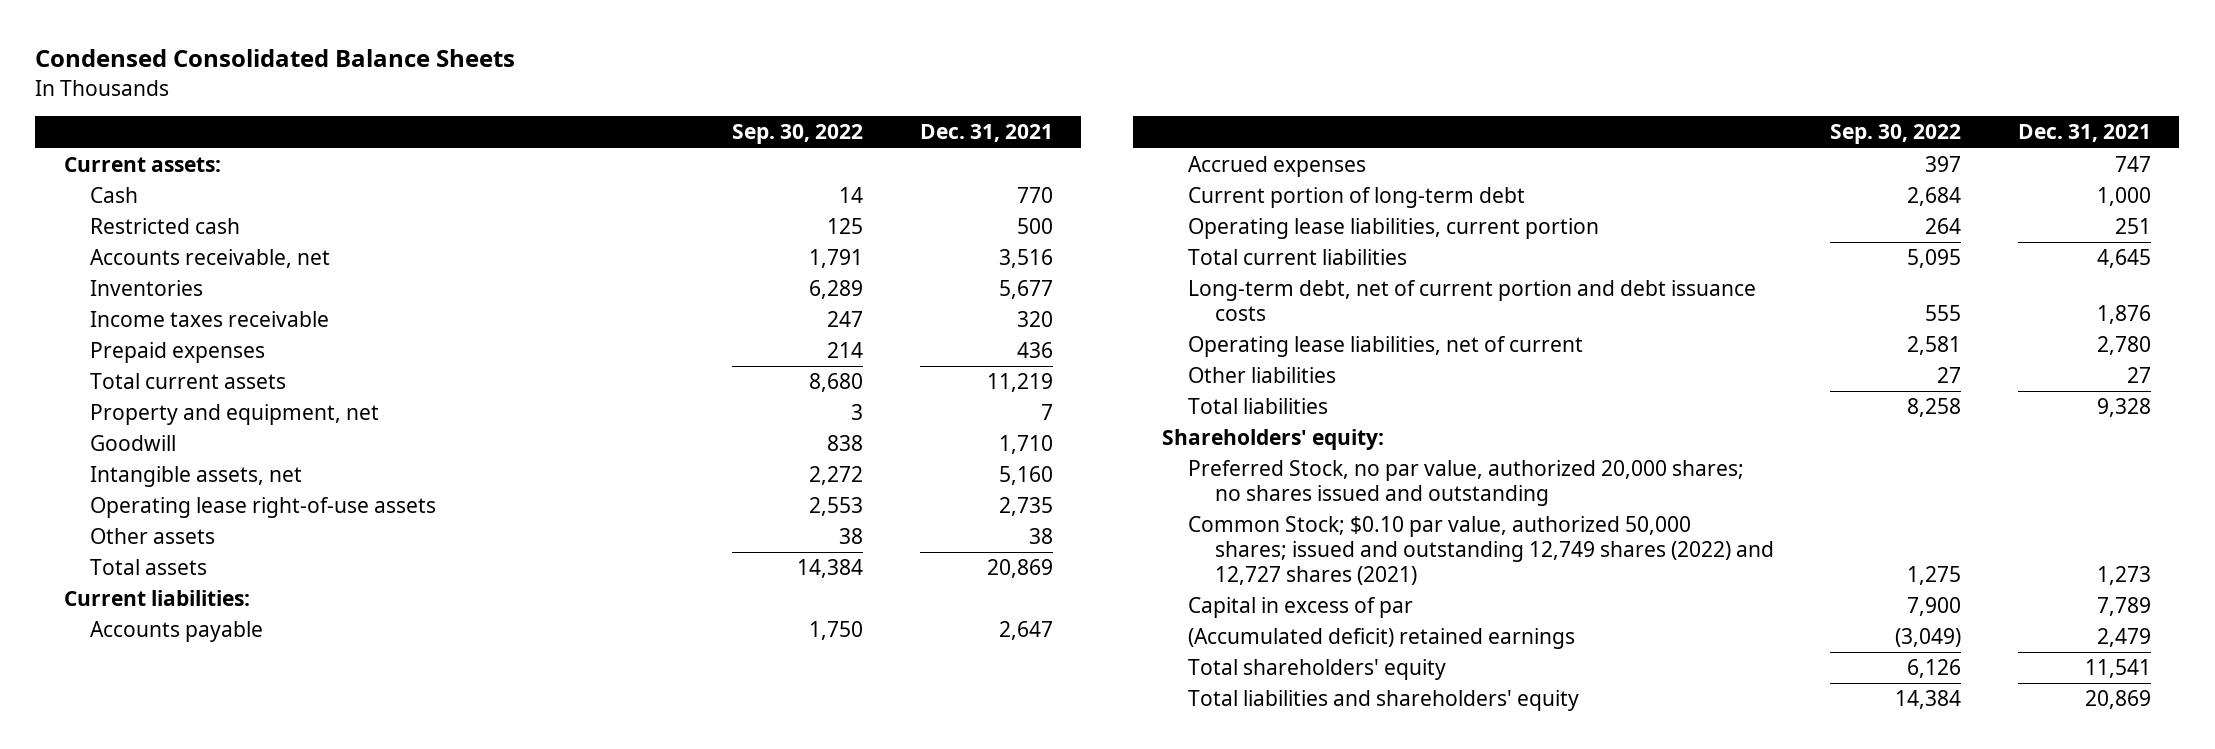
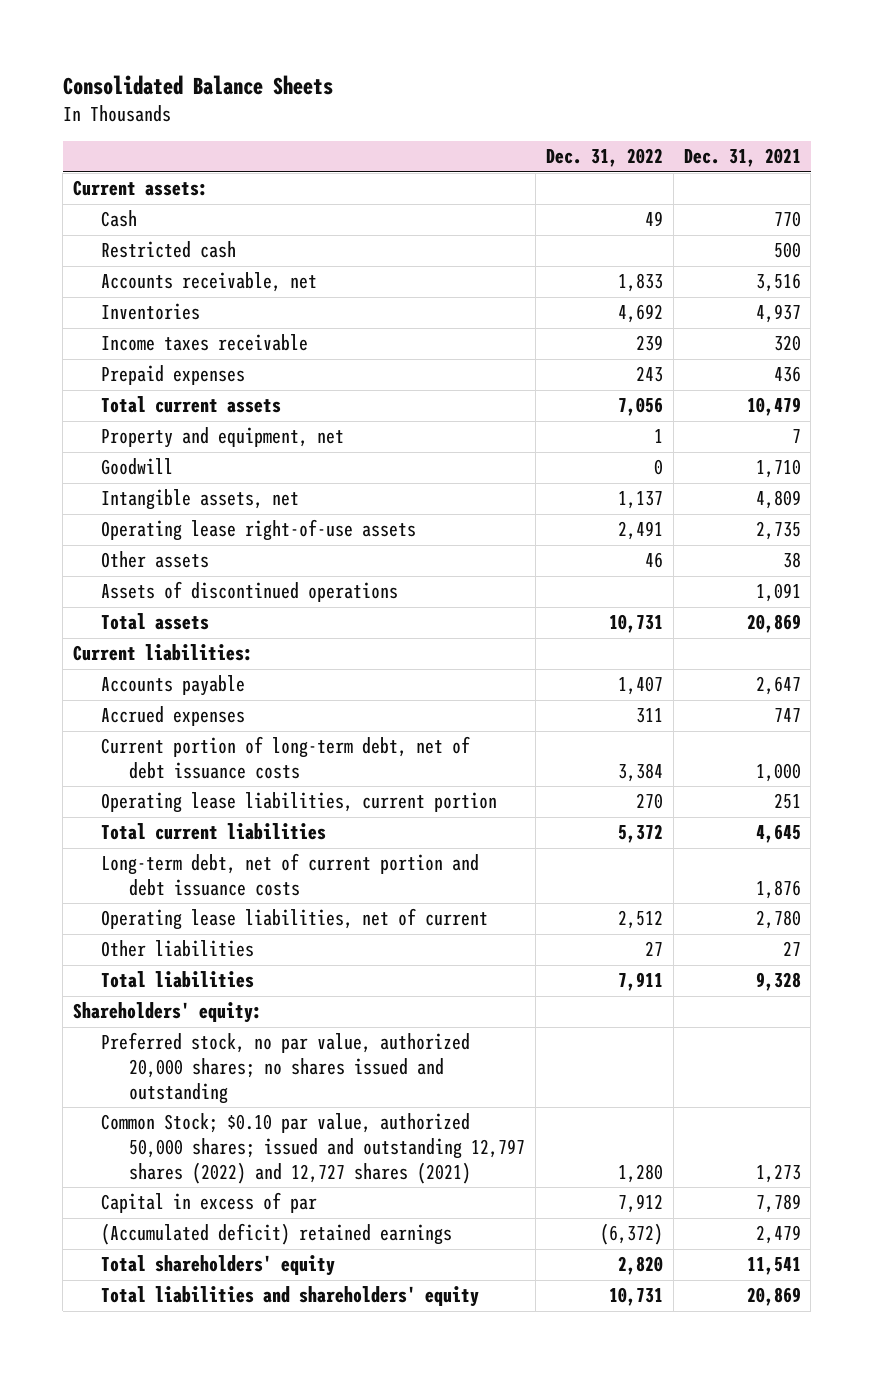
[35,49,516,68] Condensed Consolidated Balance Sheets -> [62,75,333,96] Consolidated Balance Sheets
[732,124,864,145] Sep. 30, 2022 -> none
none -> [545,148,663,168] Dec. 31, 2022
[999,280,1054,300] 5,677 -> [755,304,801,324] 4,937
[987,373,1054,393] 11,219 -> [746,397,801,417] 10,479
[999,466,1054,486] 5,160 -> [755,490,801,510] 4,809
none -> [101,581,399,603] Assets of discontinued operations
[1188,187,1526,209] Current portion of long-term debt -> [101,736,471,780] Current portion of long-term debt, net of debt issuance costs
[1188,460,1745,506] Preferred Stock, no par value, authorized 20,000 shares; no shares issued and outstanding -> [101,1032,471,1105] Preferred stock, no par value, authorized 20,000 shares; no shares issued and outstanding
[1188,516,1774,585] Common Stock; $0.10 par value, authorized 50,000 shares; issued and outstanding 12,749 shares (2022) and 12,727 shares (2021) -> [101,1113,526,1185] Common Stock; $0.10 par value, authorized 50,000 shares; issued and outstanding 12,797 shares (2022) and 12,727 shares (2021)

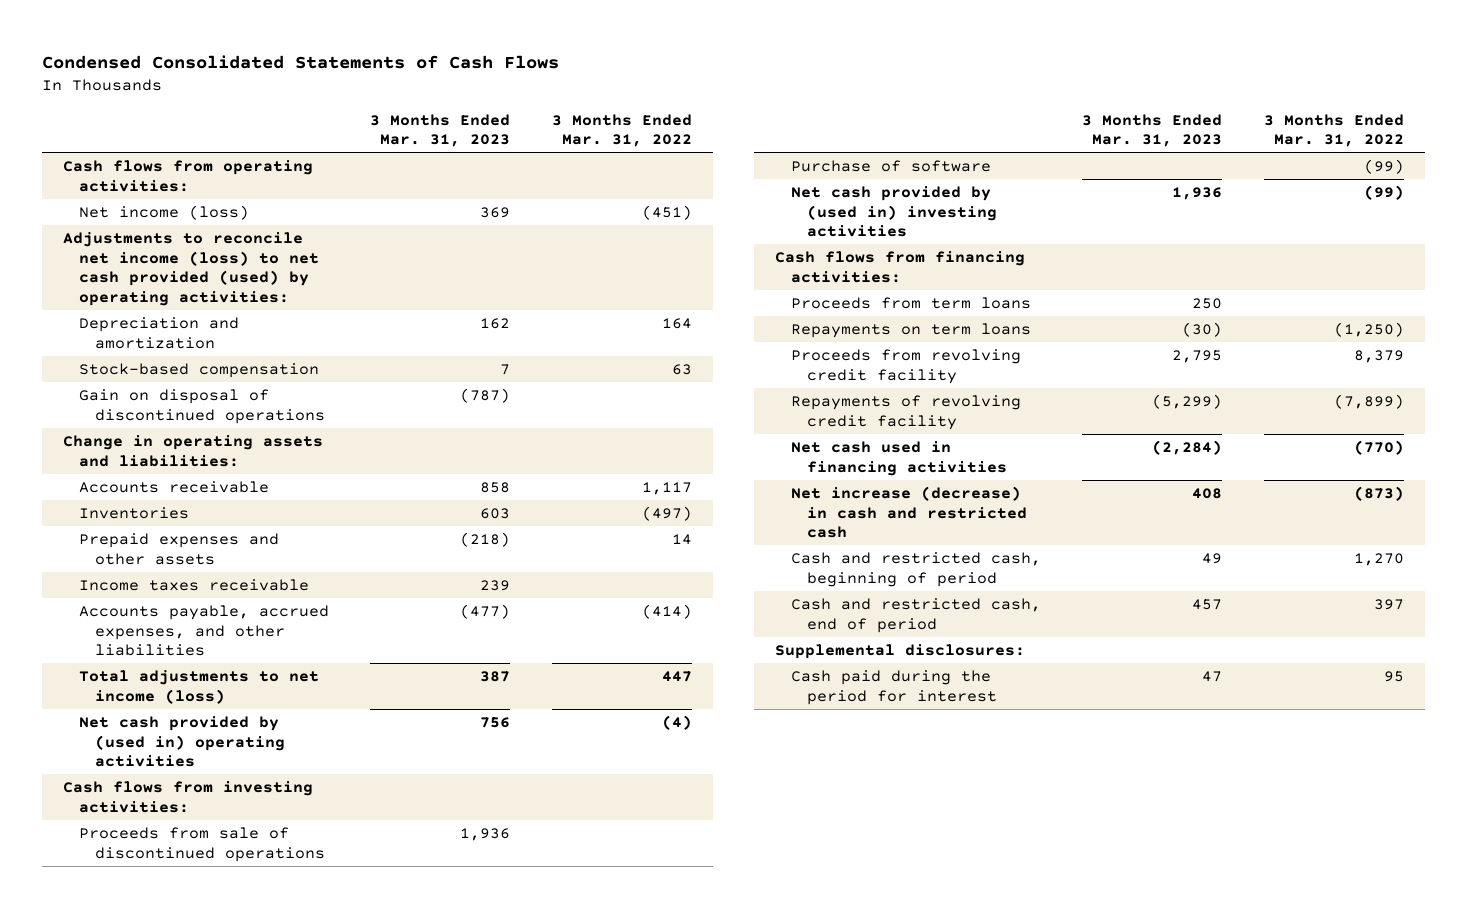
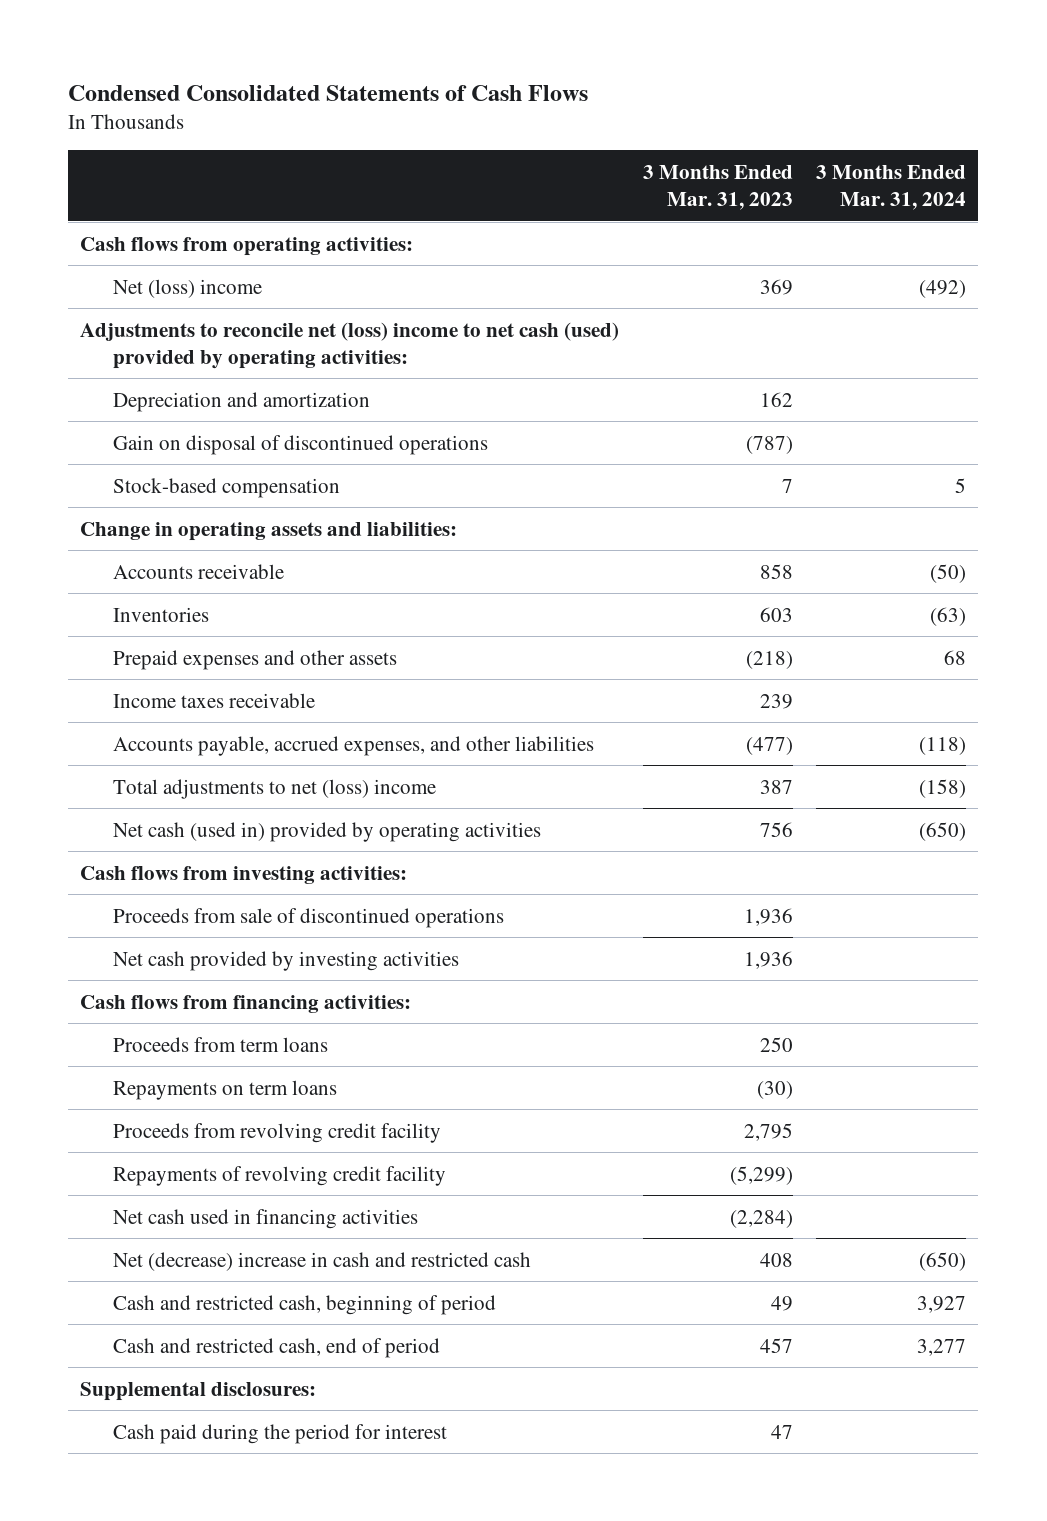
[551,113,692,148] 3 Months Ended Mar. 31, 2022 -> none
none -> [816,164,967,210] 3 Months Ended Mar. 31, 2024
[78,204,249,220] Net income (loss) -> [113,278,263,298] Net (loss) income
[62,231,319,307] Adjustments to reconcile net income (loss) to net cash provided (used) by operating activities: -> [80,321,620,369] Adjustments to reconcile net (loss) income to net cash (used) provided by operating activities:
[78,362,319,378] Stock-based compensation -> [113,477,341,498] Stock-based compensation
[78,669,319,704] Total adjustments to net income (loss) -> [113,778,437,799] Total adjustments to net (loss) income
[78,715,285,768] Net cash provided by (used in) operating activities -> [113,821,542,842] Net cash (used in) provided by operating activities
[790,159,991,172] Purchase of software -> none
[790,185,998,238] Net cash provided by (used in) investing activities -> [113,950,460,971] Net cash provided by investing activities
[790,485,1028,539] Net increase (decrease) in cash and restricted cash -> [113,1251,532,1271] Net (decrease) increase in cash and restricted cash

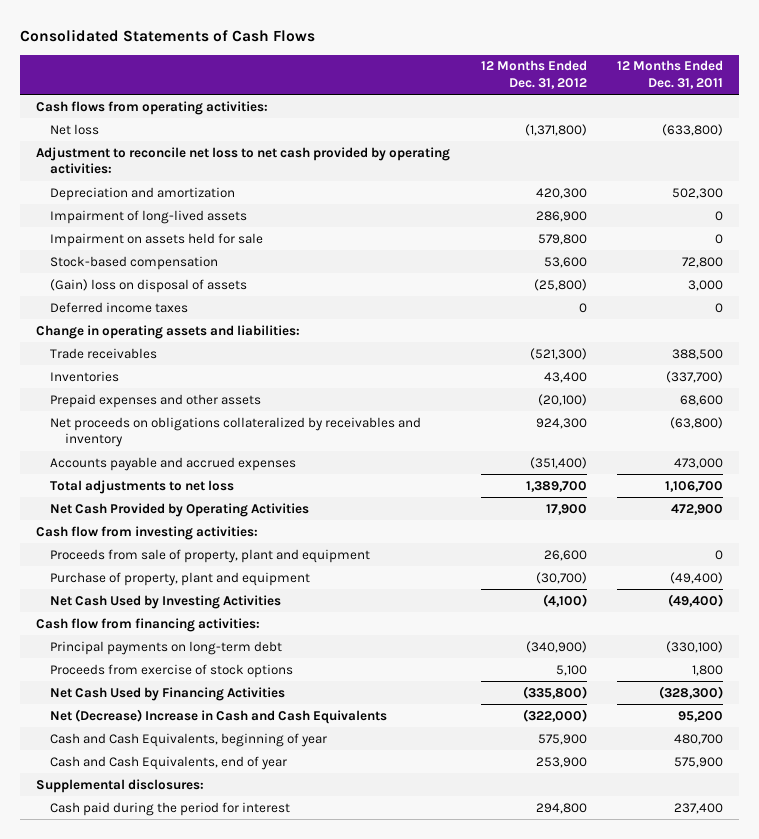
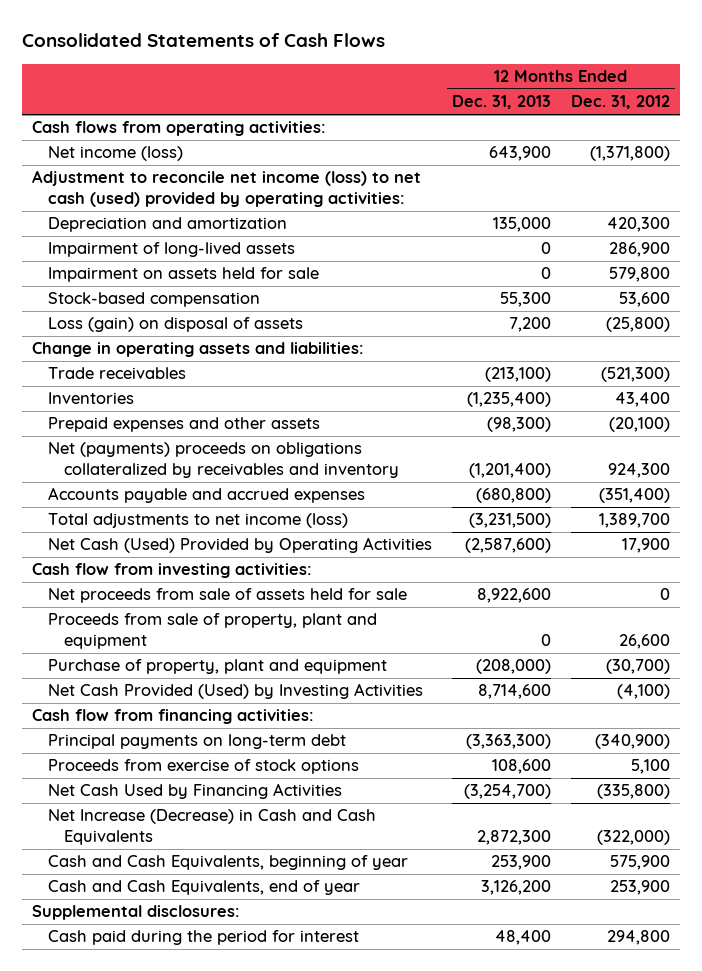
[617,60,724,90] 12 Months Ended Dec. 31, 2011 -> none
none -> [452,95,552,110] Dec. 31, 2013
[50,123,100,135] Net loss -> [48,146,184,162] Net income (loss)
[35,146,450,175] Adjustment to reconcile net loss to net cash provided by operating activities: -> [32,170,422,208] Adjustment to reconcile net income (loss) to net cash (used) provided by operating activities:
[50,301,189,313] Deferred income taxes -> none
[50,278,248,293] (Gain) loss on disposal of assets -> [48,317,304,333] Loss (gain) on disposal of assets
[50,416,422,448] Net proceeds on obligations collateralized by receivables and inventory -> [48,442,400,479] Net (payments) proceeds on obligations collateralized by receivables and inventory
[50,479,235,494] Total adjustments to net loss -> [48,513,349,529] Total adjustments to net income (loss)
[50,502,310,517] Net Cash Provided by Operating Activities -> [48,537,433,554] Net Cash (Used) Provided by Operating Activities
none -> [48,588,408,604] Net proceeds from sale of assets held for sale
[50,594,282,609] Net Cash Used by Investing Activities -> [48,683,424,700] Net Cash Provided (Used) by Investing Activities
[50,708,388,724] Net (Decrease) Increase in Cash and Cash Equivalents -> [48,809,377,846] Net Increase (Decrease) in Cash and Cash Equivalents

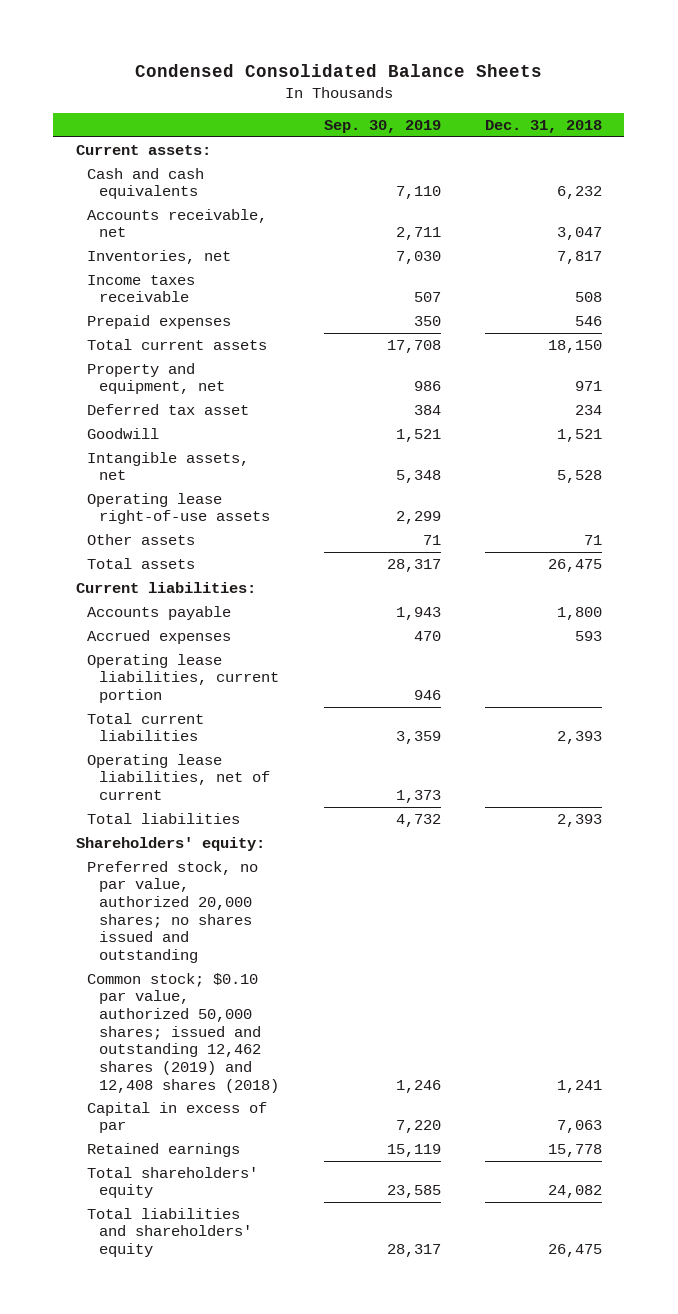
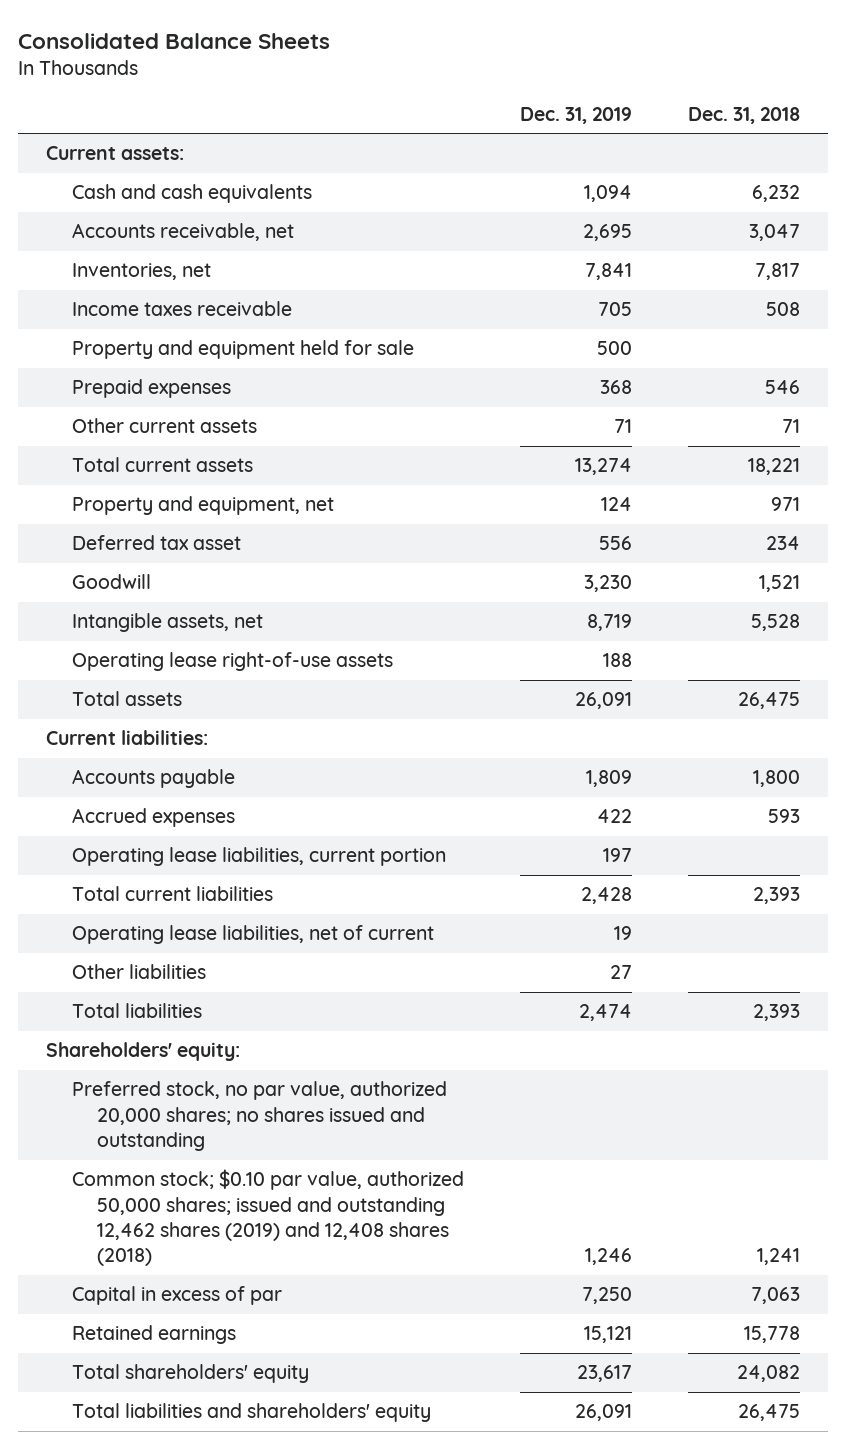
[134,64,542,78] Condensed Consolidated Balance Sheets -> [18,32,331,49] Consolidated Balance Sheets
[323,119,441,133] Sep. 30, 2019 -> none
none -> [519,106,632,124] Dec. 31, 2019
none -> [71,340,414,360] Property and equipment held for sale
none -> [71,418,257,434] Other current assets
[548,339,603,353] 18,150 -> [747,458,800,476] 18,221
[87,533,196,545] Other assets -> none
none -> [71,964,206,980] Other liabilities

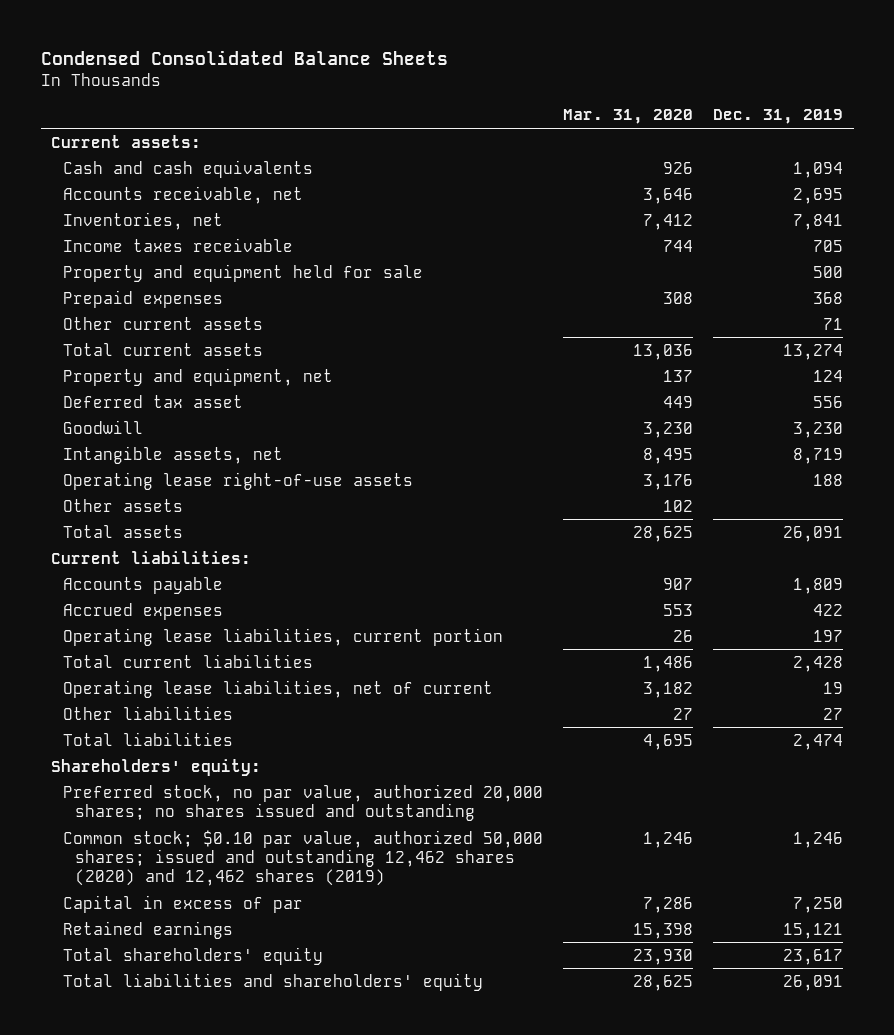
[18,32,331,49] Consolidated Balance Sheets -> [40,49,448,65] Condensed Consolidated Balance Sheets
[687,106,800,124] Dec. 31, 2018 -> none
none -> [563,109,694,125] Mar. 31, 2020
none -> [62,498,183,512] Other assets
[71,1169,464,1267] Common stock; $0.10 par value, authorized 50,000 shares; issued and outstanding 12,462 shares (2019) and 12,408 shares (2018) -> [62,829,543,887] Common stock; $0.10 par value, authorized 50,000 shares; issued and outstanding 12,462 shares (2020) and 12,462 shares (2019)

